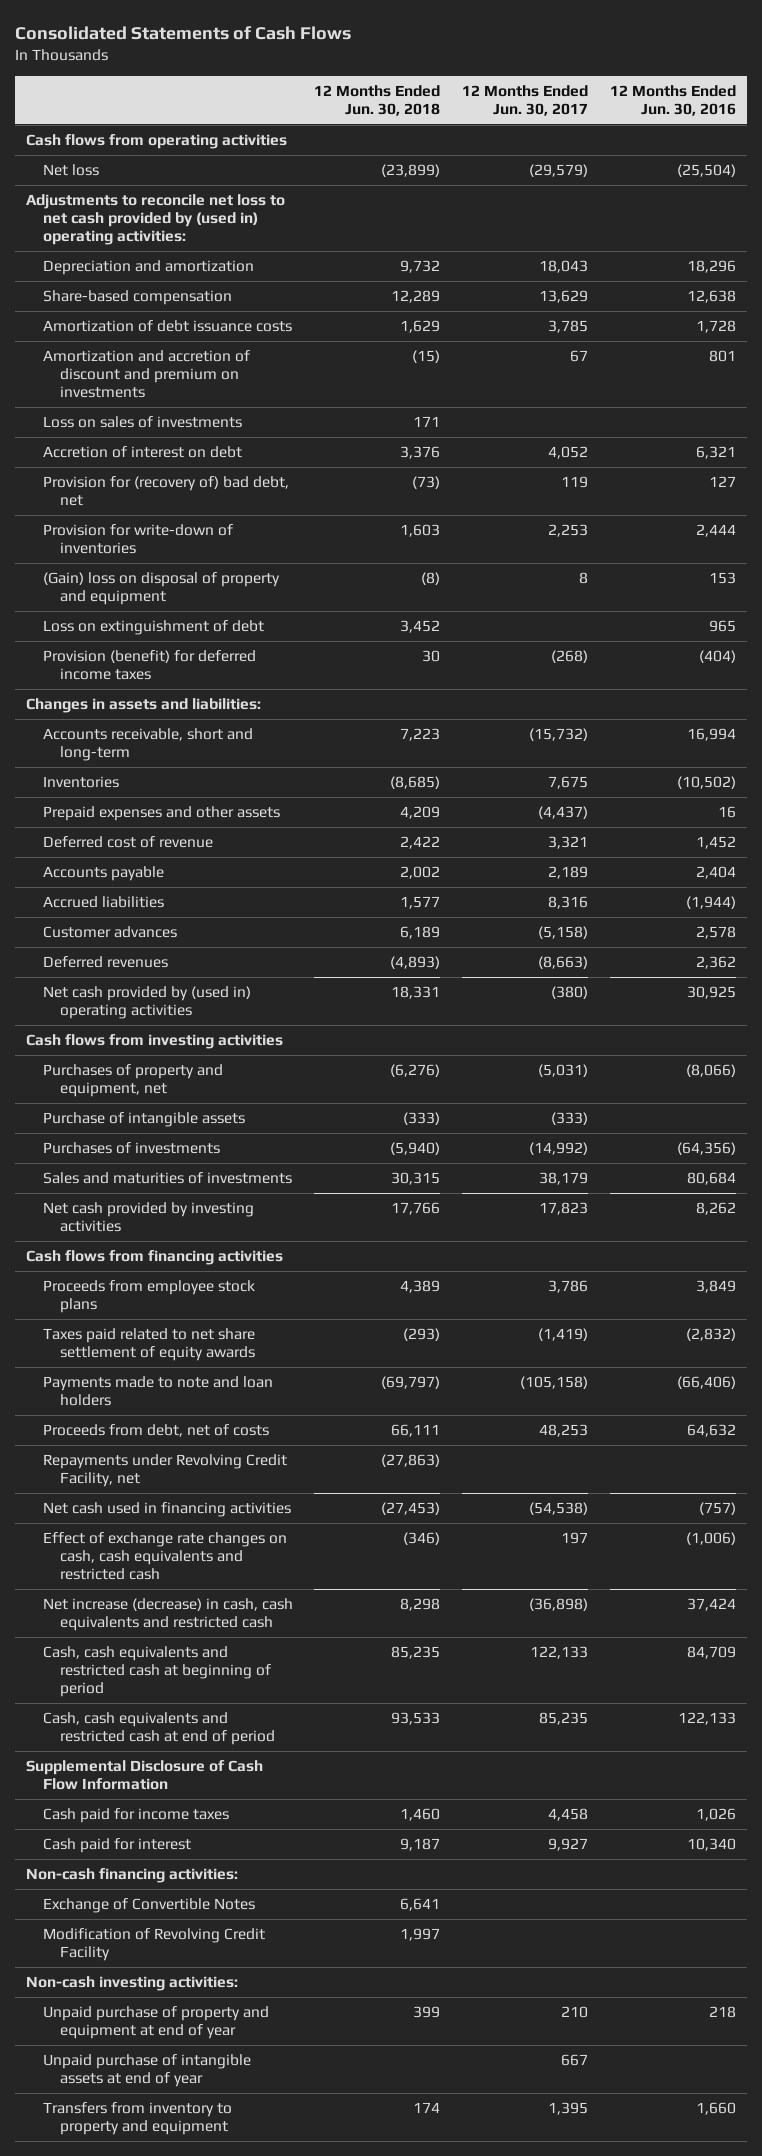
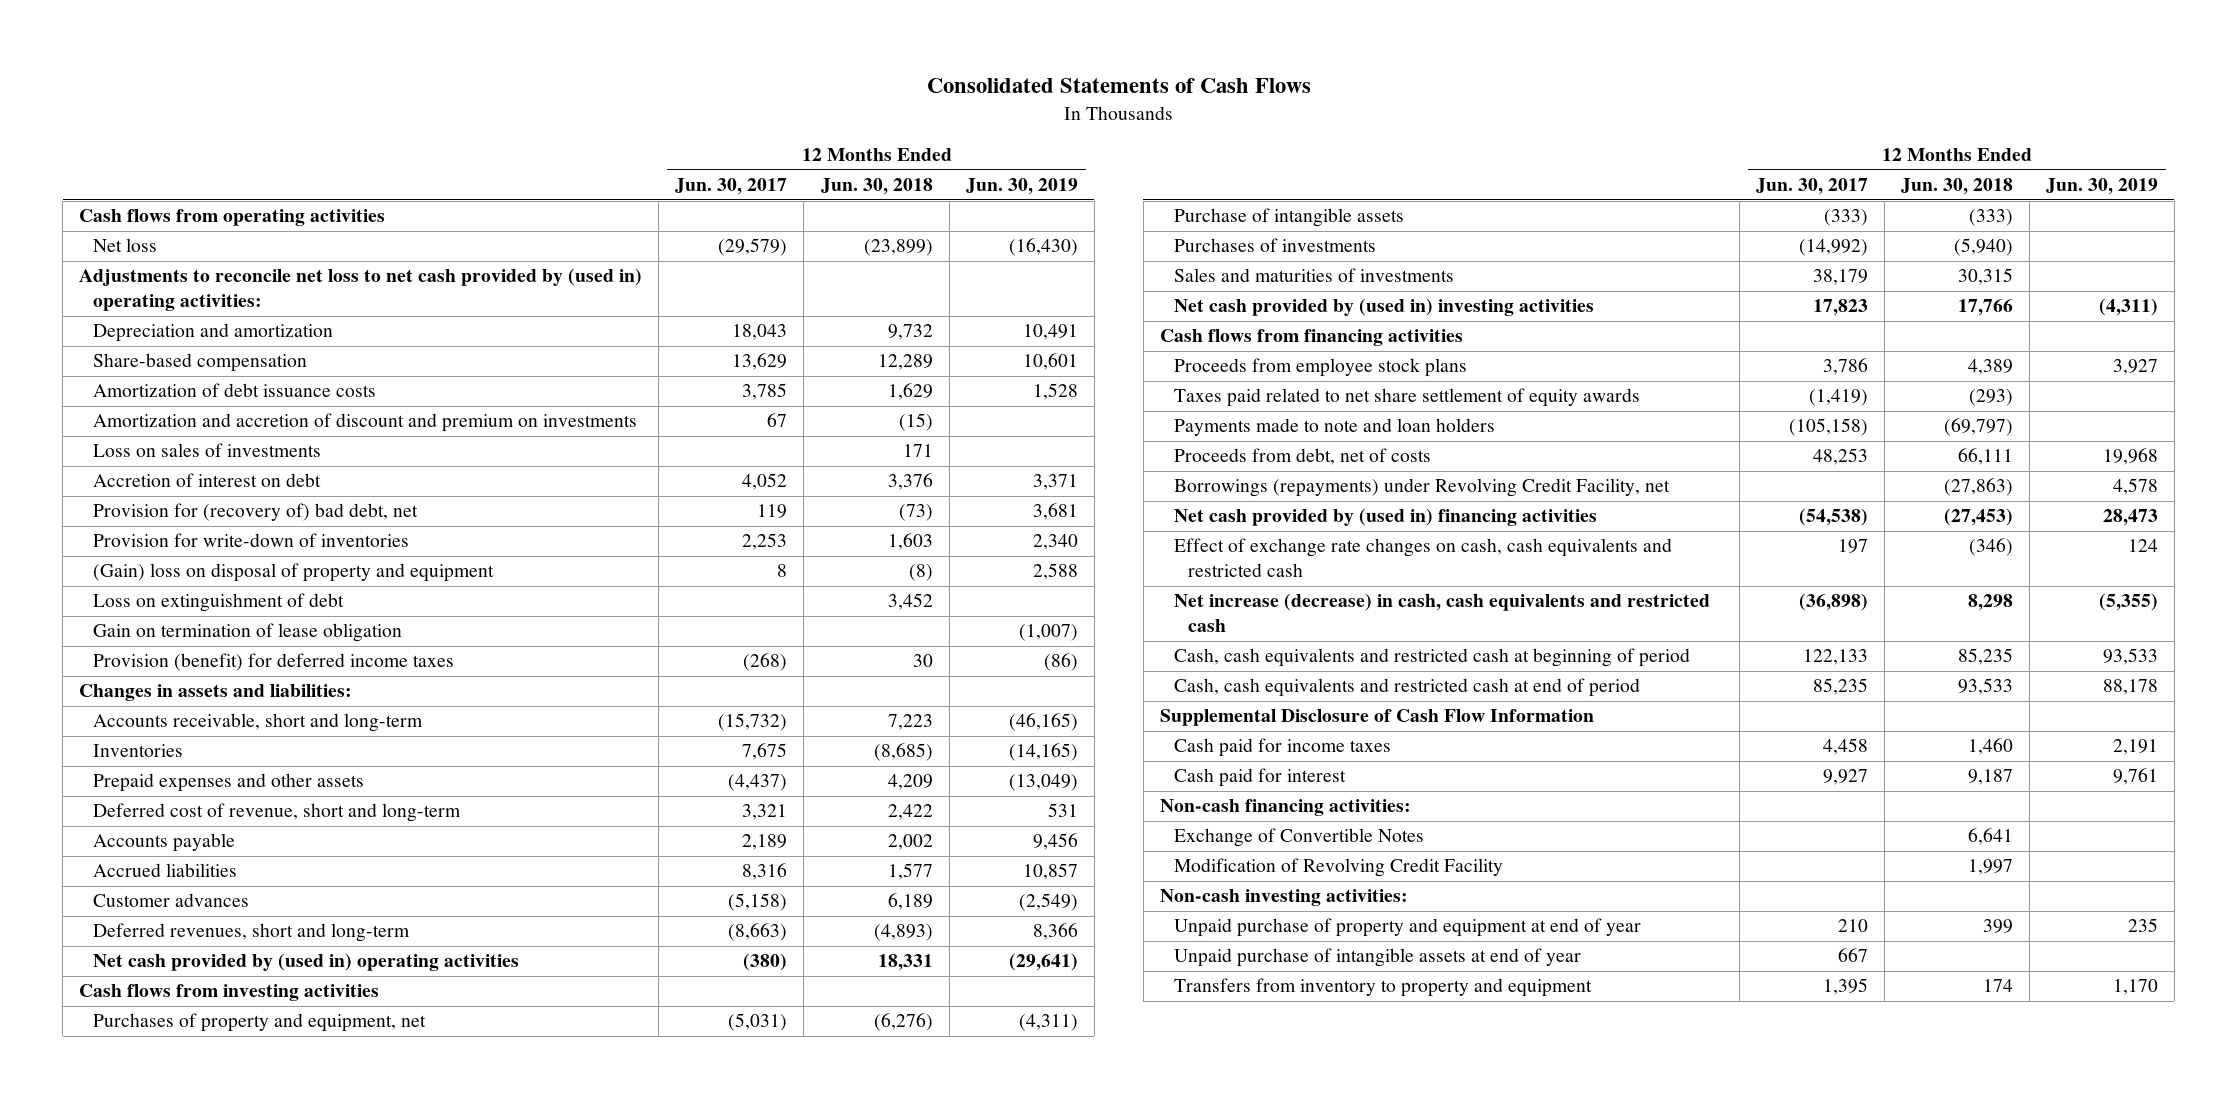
[609,84,736,116] 12 Months Ended Jun. 30, 2016 -> none
none -> [965,178,1078,196] Jun. 30, 2019
none -> [93,623,403,643] Gain on termination of lease obligation
[42,835,213,848] Deferred cost of revenue -> [93,803,462,823] Deferred cost of revenue, short and long-term
[42,955,168,968] Deferred revenues -> [93,923,411,943] Deferred revenues, short and long-term
[42,1201,254,1233] Net cash provided by investing activities -> [1173,298,1594,317] Net cash provided by (used in) investing activities
[42,1453,287,1488] Repayments under Revolving Credit Facility, net -> [1173,478,1670,498] Borrowings (repayments) under Revolving Credit Facility, net
[42,1501,291,1517] Net cash used in financing activities -> [1173,508,1597,527] Net cash provided by (used in) financing activities

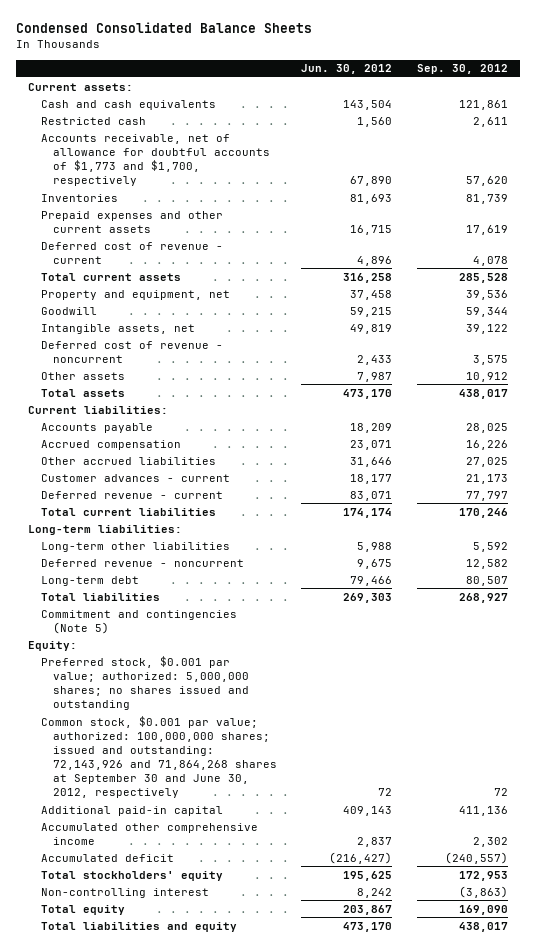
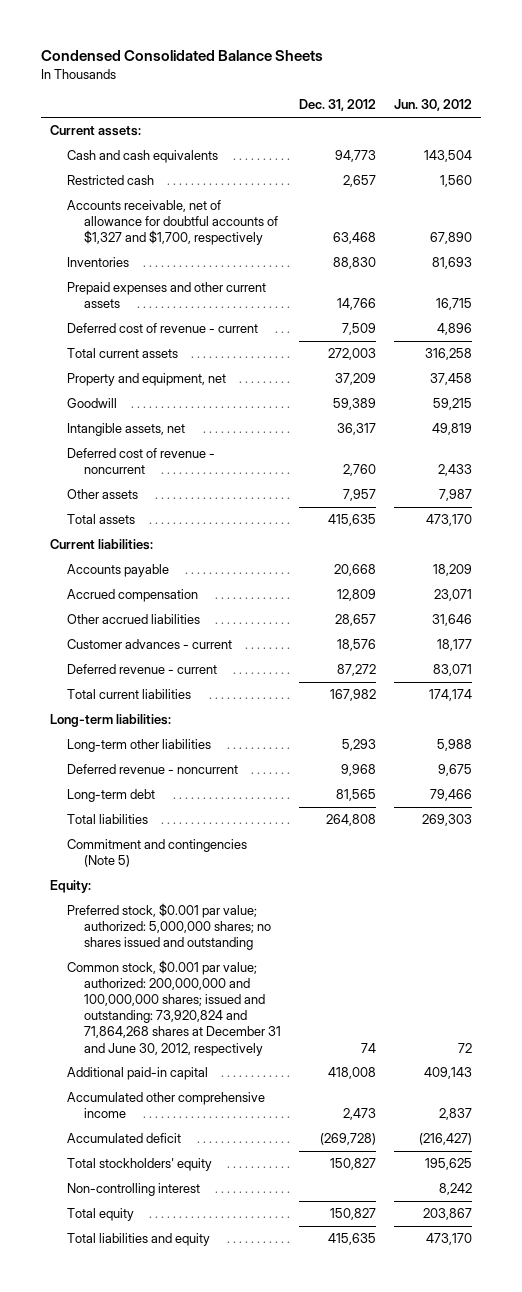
[417,64,509,75] Sep. 30, 2012 -> none
none -> [298,99,376,112] Dec. 31, 2012
[40,133,270,187] Accounts receivable, net of allowance for doubtful accounts of $1,773 and $1,700, respectively -> [66,200,278,246] Accounts receivable, net of allowance for doubtful accounts of $1,327 and $1,700, respectively
[40,715,277,799] Common stock, $0.001 par value; authorized: 100,000,000 shares; issued and outstanding: 72,143,926 and 71,864,268 shares at September 30 and June 30, 2012, respectively -> [66,960,281,1056] Common stock, $0.001 par value; authorized: 200,000,000 and 100,000,000 shares; issued and outstanding: 73,920,824 and 71,864,268 shares at December 31 and June 30, 2012, respectively

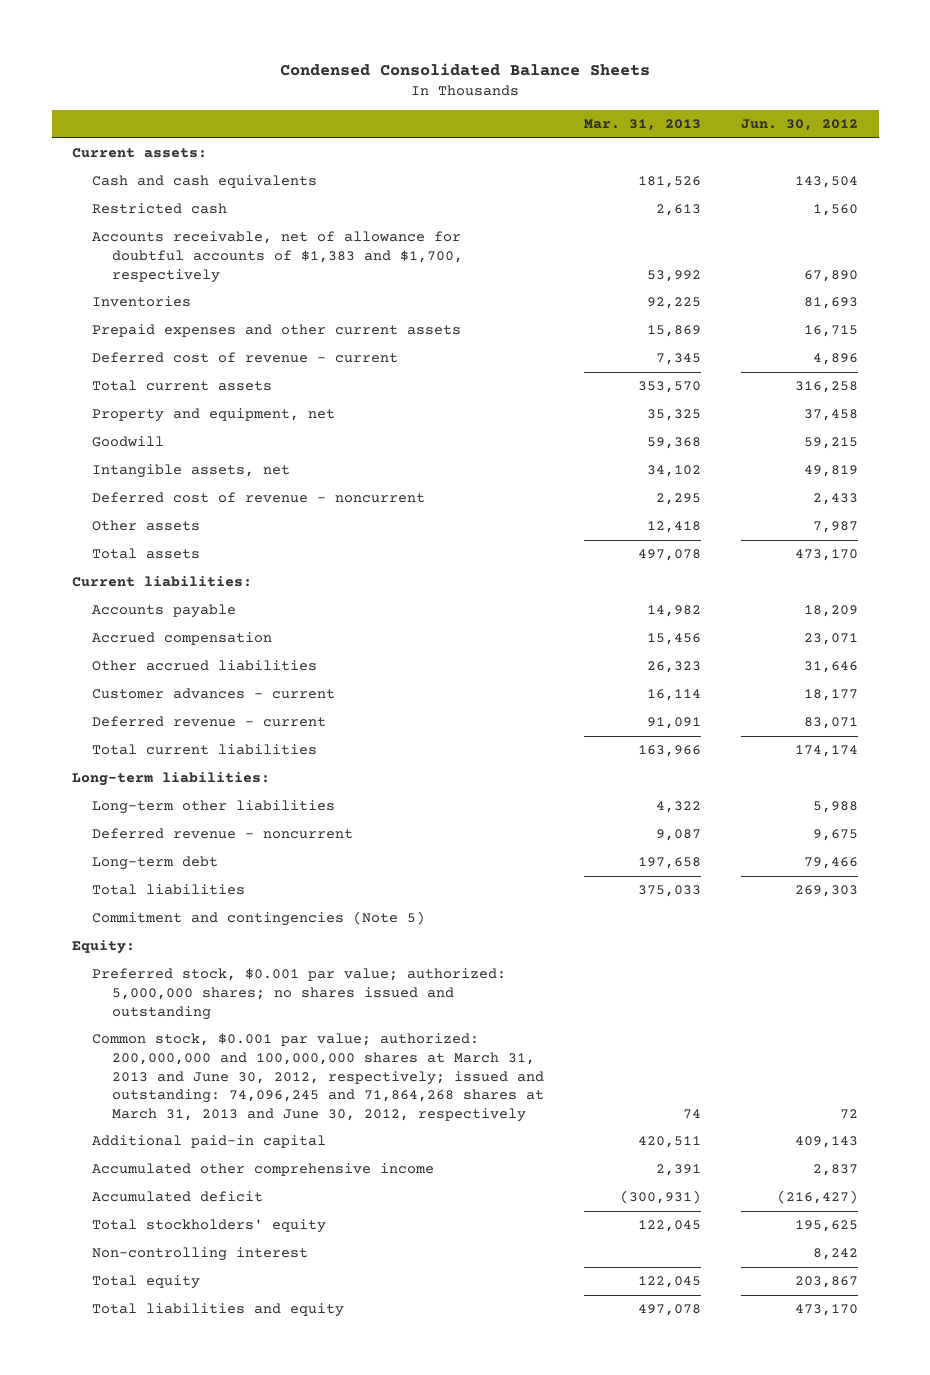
[298,99,376,112] Dec. 31, 2012 -> none
none -> [584,119,702,132] Mar. 31, 2013
[66,200,278,246] Accounts receivable, net of allowance for doubtful accounts of $1,327 and $1,700, respectively -> [91,231,463,283] Accounts receivable, net of allowance for doubtful accounts of $1,383 and $1,700, respectively
[66,960,281,1056] Common stock, $0.001 par value; authorized: 200,000,000 and 100,000,000 shares; issued and outstanding: 73,920,824 and 71,864,268 shares at December 31 and June 30, 2012, respectively -> [91,1033,544,1122] Common stock, $0.001 par value; authorized: 200,000,000 and 100,000,000 shares at March 31, 2013 and June 30, 2012, respectively; issued and outstanding: 74,096,245 and 71,864,268 shares at March 31, 2013 and June 30, 2012, respectively

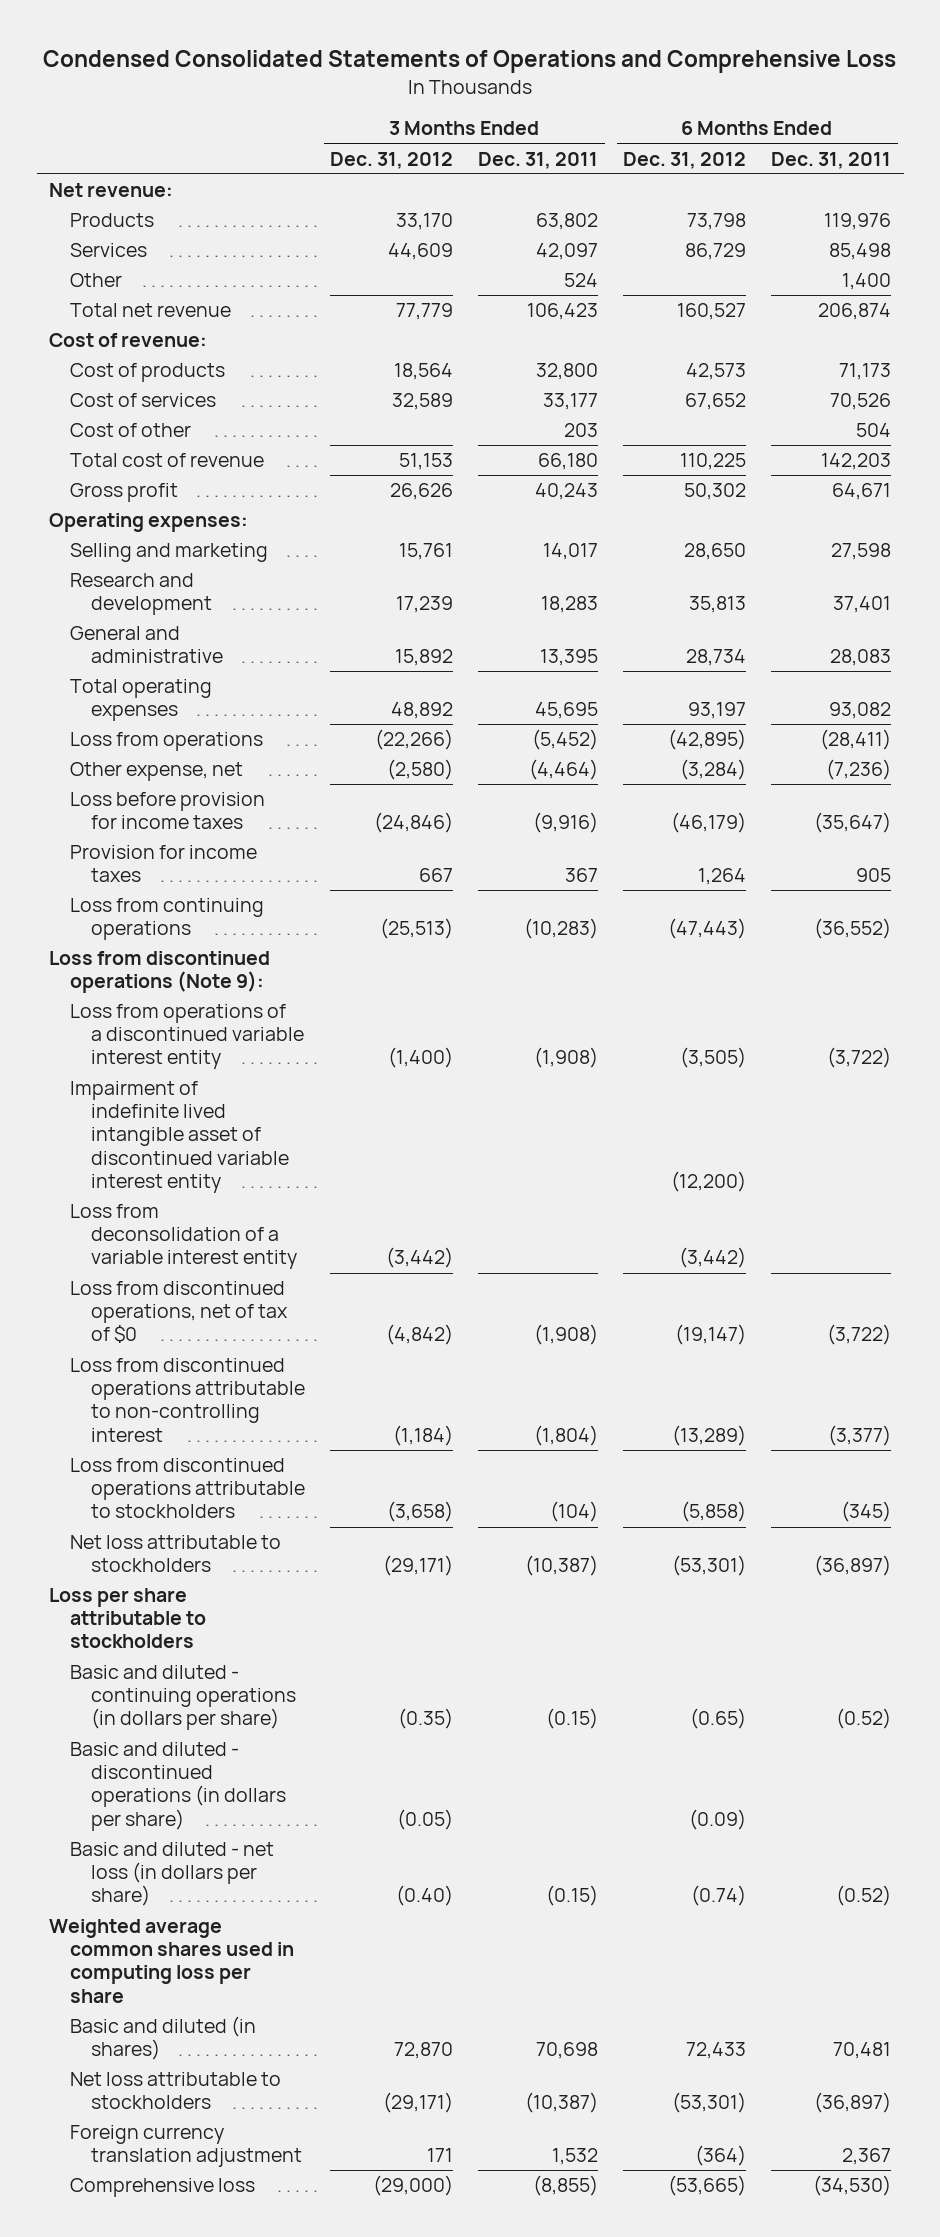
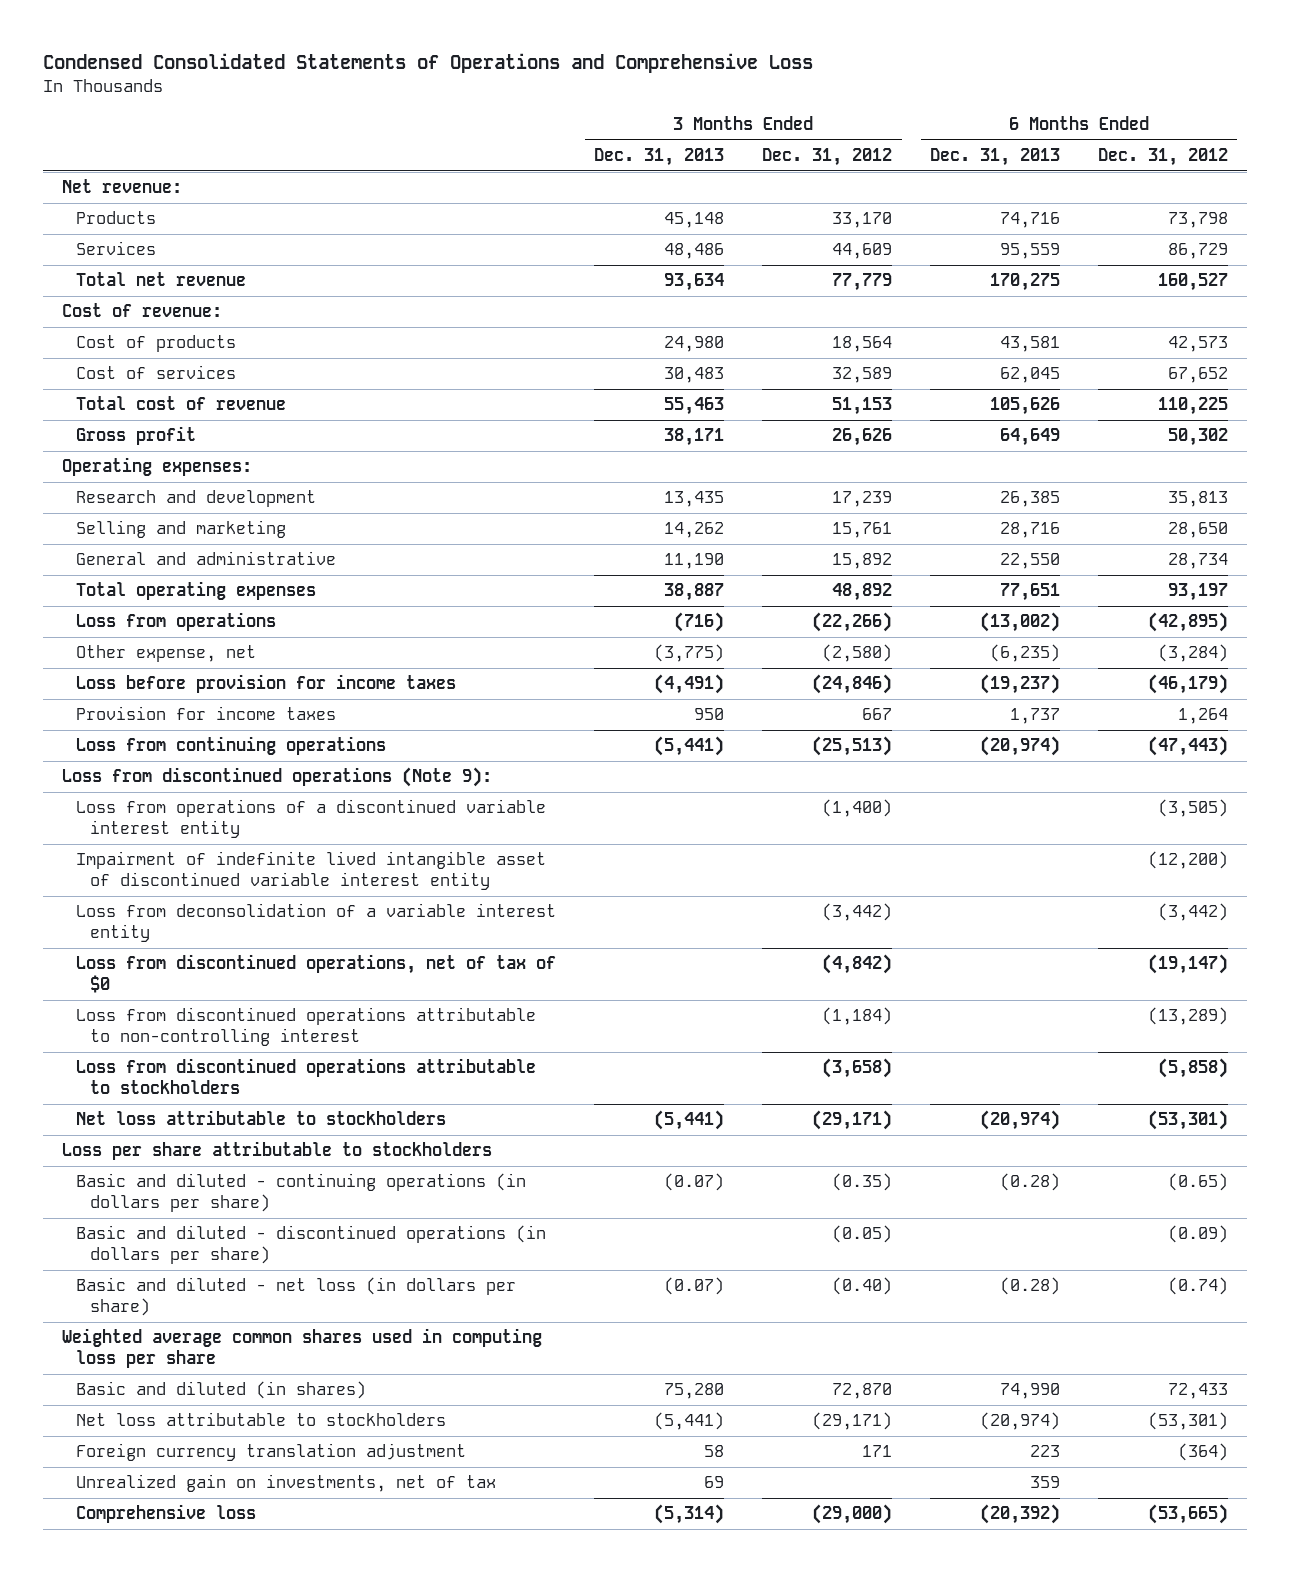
[478,151,599,169] Dec. 31, 2011 -> none
[771,151,892,169] Dec. 31, 2011 -> none
none -> [594,147,725,166] Dec. 31, 2013
none -> [930,147,1061,166] Dec. 31, 2013
[70,273,123,288] Other -> none
[70,423,192,438] Cost of other -> none
[70,543,269,563] Selling and marketing -> [76,520,287,539] Selling and marketing
none -> [76,1474,497,1493] Unrealized gain on investments, net of tax

